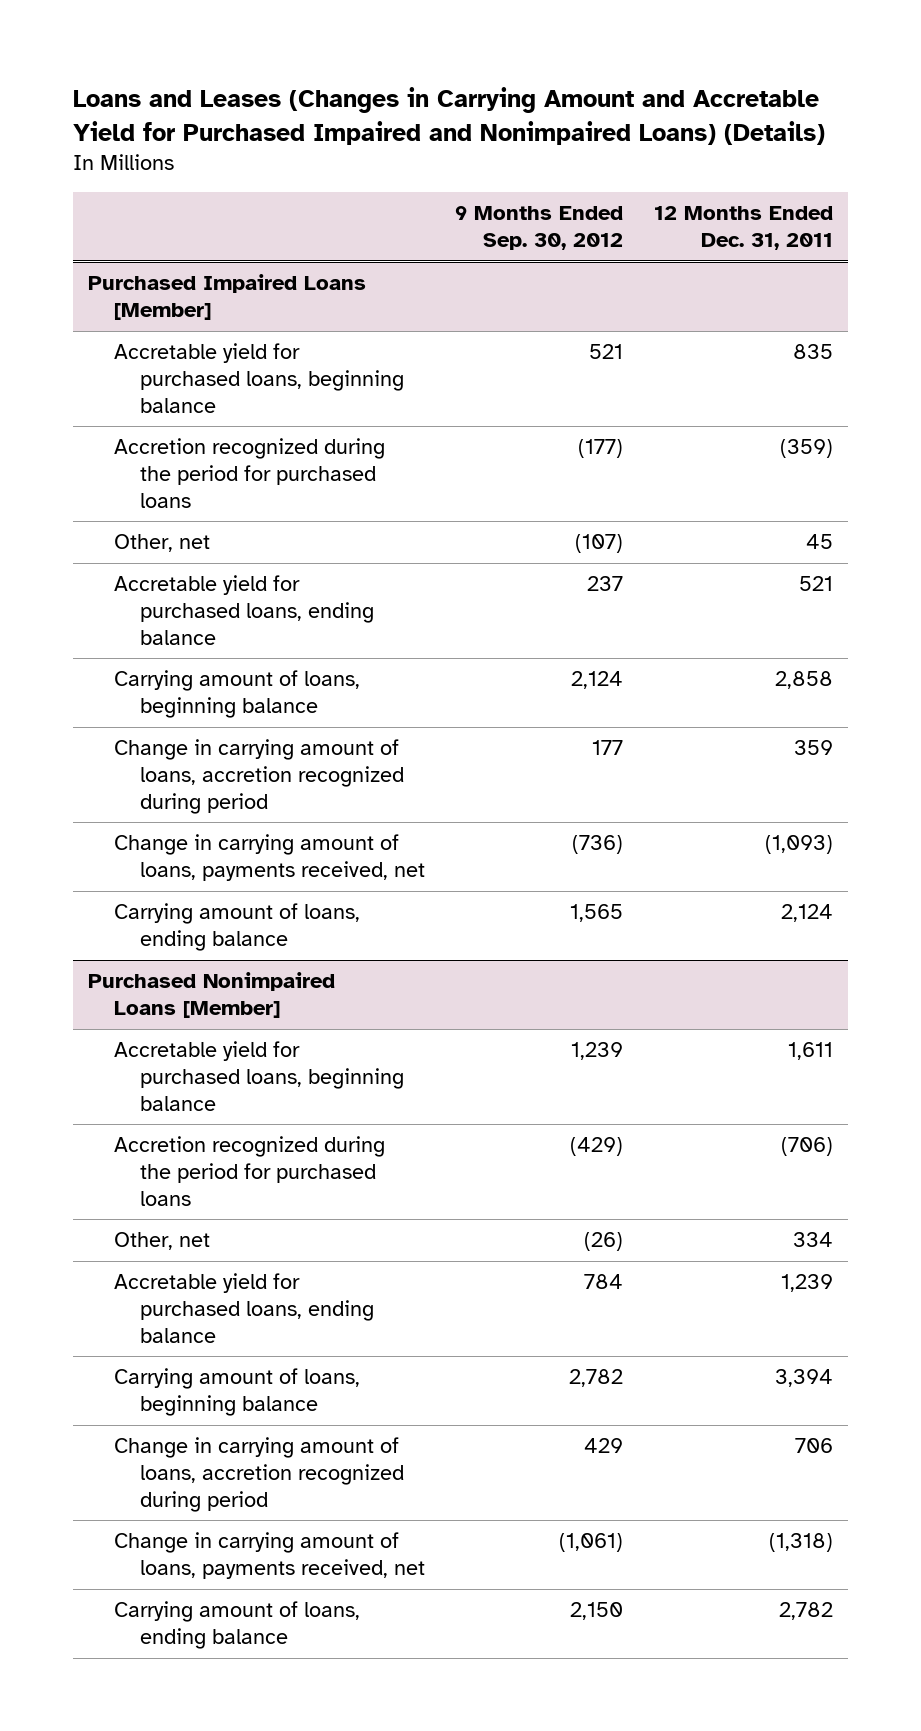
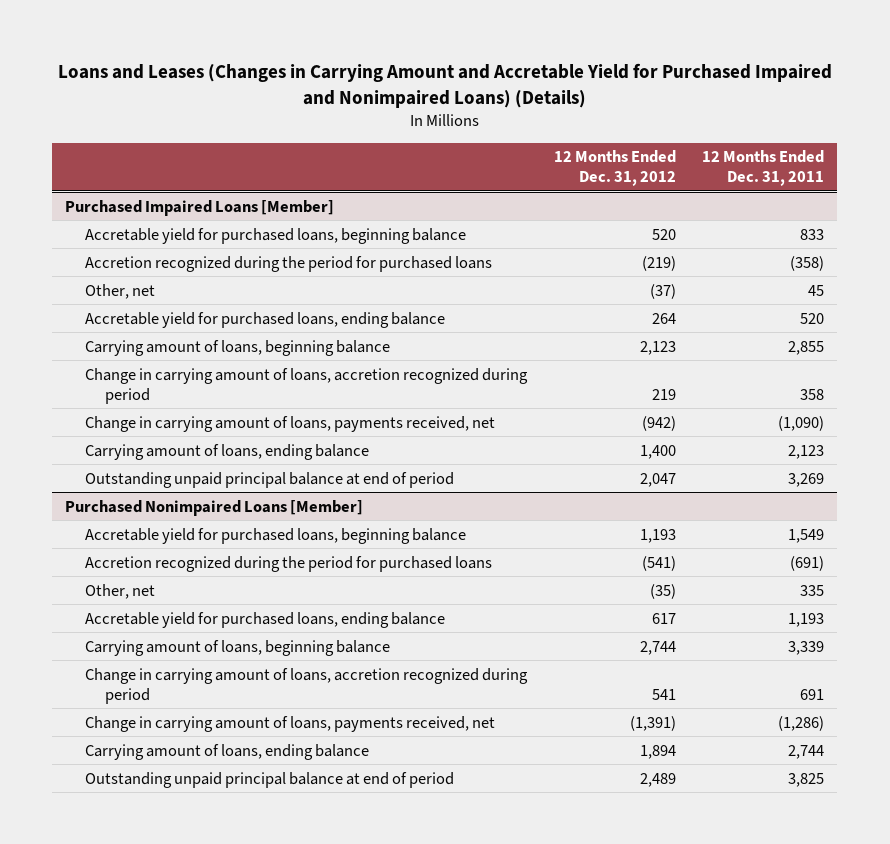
[455,206,624,251] 9 Months Ended Sep. 30, 2012 -> none
none -> [553,150,676,187] 12 Months Ended Dec. 31, 2012
[792,344,833,360] 835 -> [800,228,825,240] 833
[779,439,833,459] (359) -> [790,255,825,271] (358)
[798,576,833,592] 521 -> [800,312,825,324] 520
[774,671,833,690] 2,858 -> [788,340,825,355] 2,855
[793,740,833,756] 359 -> [800,388,825,400] 358
[764,835,833,855] (1,093) -> [778,415,825,431] (1,090)
[780,904,833,923] 2,124 -> [788,444,825,459] 2,123
none -> [85,471,455,488] Outstanding unpaid principal balance at end of period
[787,1042,833,1061] 1,611 -> [788,528,825,543] 1,549
[780,1137,833,1157] (706) -> [790,555,825,571] (691)
[792,1232,833,1248] 334 -> [800,584,825,596] 335
[780,1274,833,1293] 1,239 -> [788,612,825,627] 1,193
[774,1369,833,1388] 3,394 -> [788,640,825,655] 3,339
[794,1438,833,1454] 706 -> [800,688,825,700] 691
[768,1533,833,1553] (1,318) -> [778,715,825,731] (1,286)
[778,1602,833,1621] 2,782 -> [788,744,825,759] 2,744
none -> [85,771,455,788] Outstanding unpaid principal balance at end of period

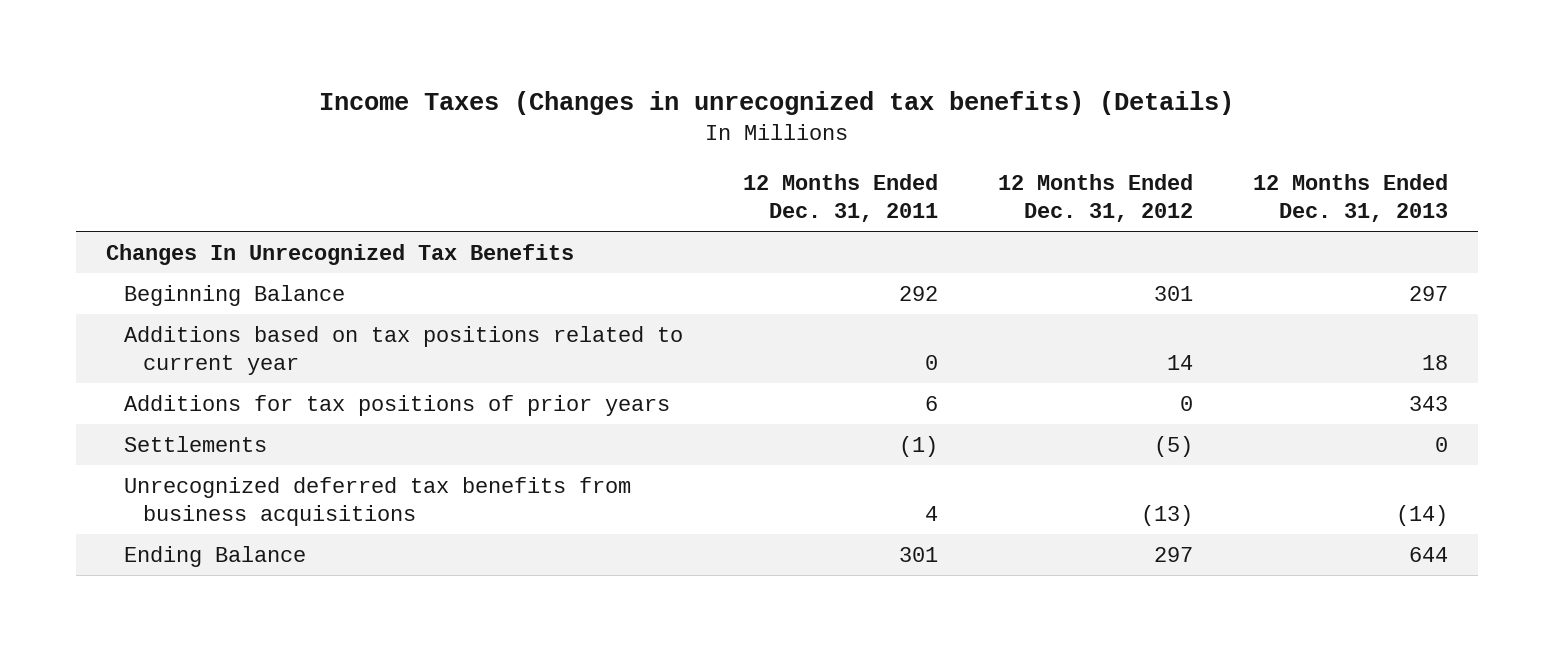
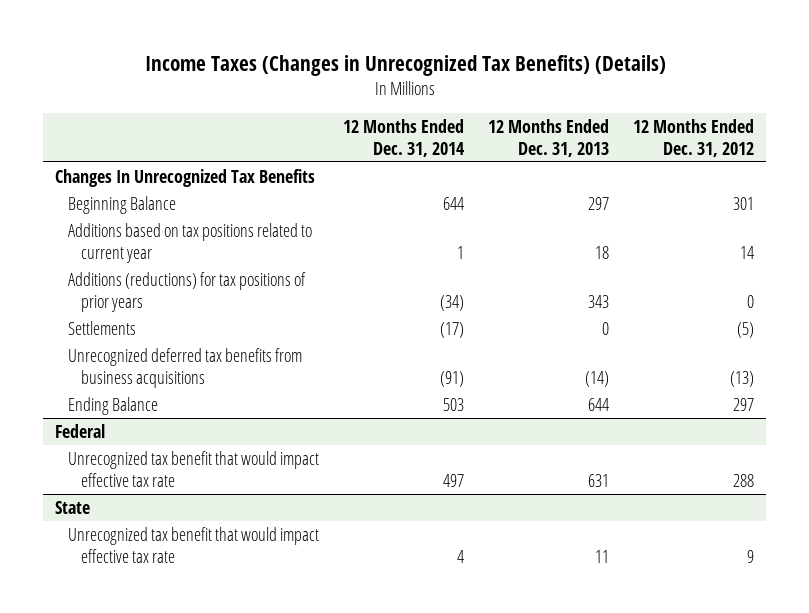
[319,91,1235,116] Income Taxes (Changes in unrecognized tax benefits) (Details) -> [144,54,666,76] Income Taxes (Changes in Unrecognized Tax Benefits) (Details)
[743,174,939,222] 12 Months Ended Dec. 31, 2011 -> none
none -> [342,118,465,157] 12 Months Ended Dec. 31, 2014
[124,394,671,416] Additions for tax positions of prior years -> [67,271,306,312] Additions (reductions) for tax positions of prior years
none -> [54,423,105,438] Federal
none -> [67,450,319,487] Unrecognized tax benefit that would impact effective tax rate
none -> [54,500,90,514] State
none -> [67,526,319,563] Unrecognized tax benefit that would impact effective tax rate

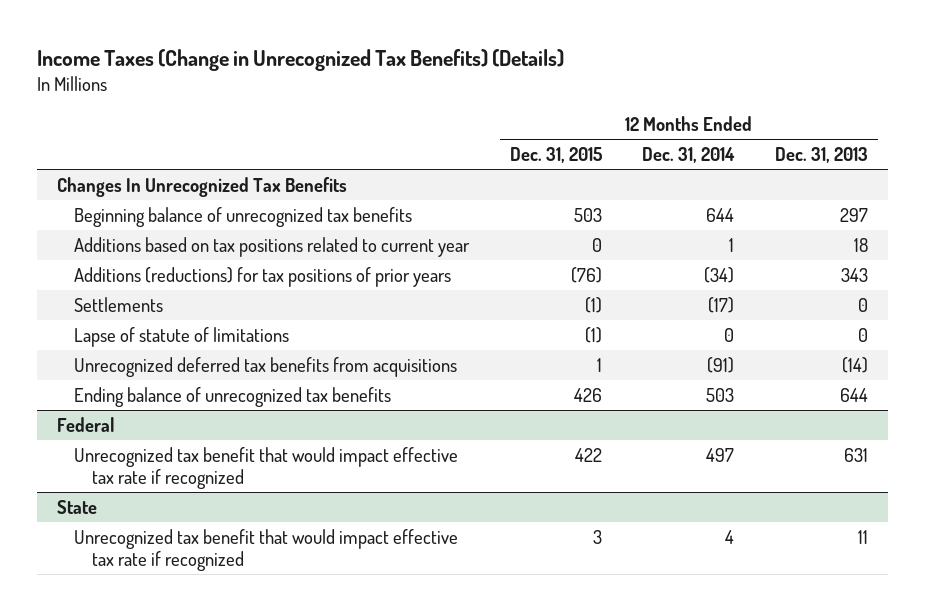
[144,54,666,76] Income Taxes (Changes in Unrecognized Tax Benefits) (Details) -> [36,48,564,71] Income Taxes (Change in Unrecognized Tax Benefits) (Details)
[633,118,755,157] 12 Months Ended Dec. 31, 2012 -> none
none -> [509,147,602,164] Dec. 31, 2015
[67,195,176,214] Beginning Balance -> [74,206,413,227] Beginning balance of unrecognized tax benefits
none -> [74,326,290,347] Lapse of statute of limitations
[67,347,302,388] Unrecognized deferred tax benefits from business acquisitions -> [74,356,458,377] Unrecognized deferred tax benefits from acquisitions
[67,396,158,415] Ending Balance -> [74,386,392,407] Ending balance of unrecognized tax benefits
[67,450,319,487] Unrecognized tax benefit that would impact effective tax rate -> [74,446,459,489] Unrecognized tax benefit that would impact effective tax rate if recognized
[67,526,319,563] Unrecognized tax benefit that would impact effective tax rate -> [74,528,459,571] Unrecognized tax benefit that would impact effective tax rate if recognized

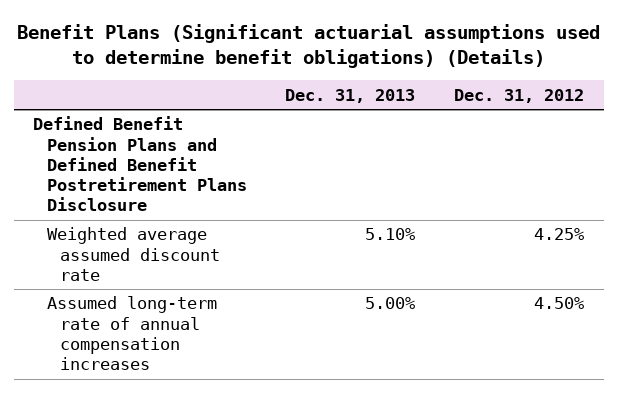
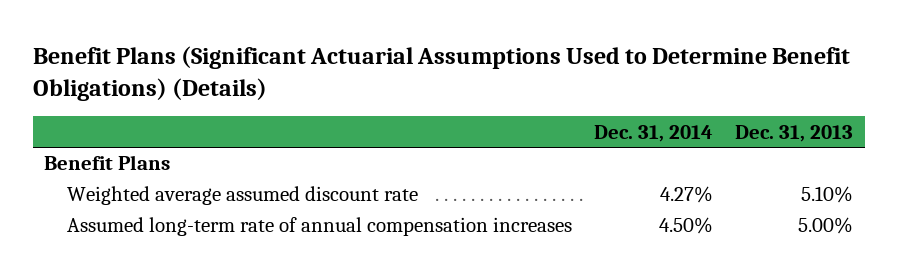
[16,23,600,69] Benefit Plans (Significant actuarial assumptions used to determine benefit obligations) (Details) -> [32,46,850,101] Benefit Plans (Significant Actuarial Assumptions Used to Determine Benefit Obligations) (Details)
[454,88,585,103] Dec. 31, 2012 -> none
none -> [594,124,714,142] Dec. 31, 2014
[33,116,247,212] Defined Benefit Pension Plans and Defined Benefit Postretirement Plans Disclosure -> [43,155,170,171] Benefit Plans

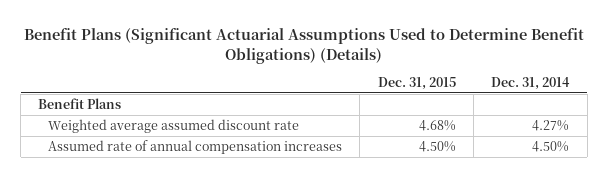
[735,124,854,142] Dec. 31, 2013 -> none
none -> [377,77,456,91] Dec. 31, 2015
[67,217,573,237] Assumed long-term rate of annual compensation increases -> [47,139,342,154] Assumed rate of annual compensation increases

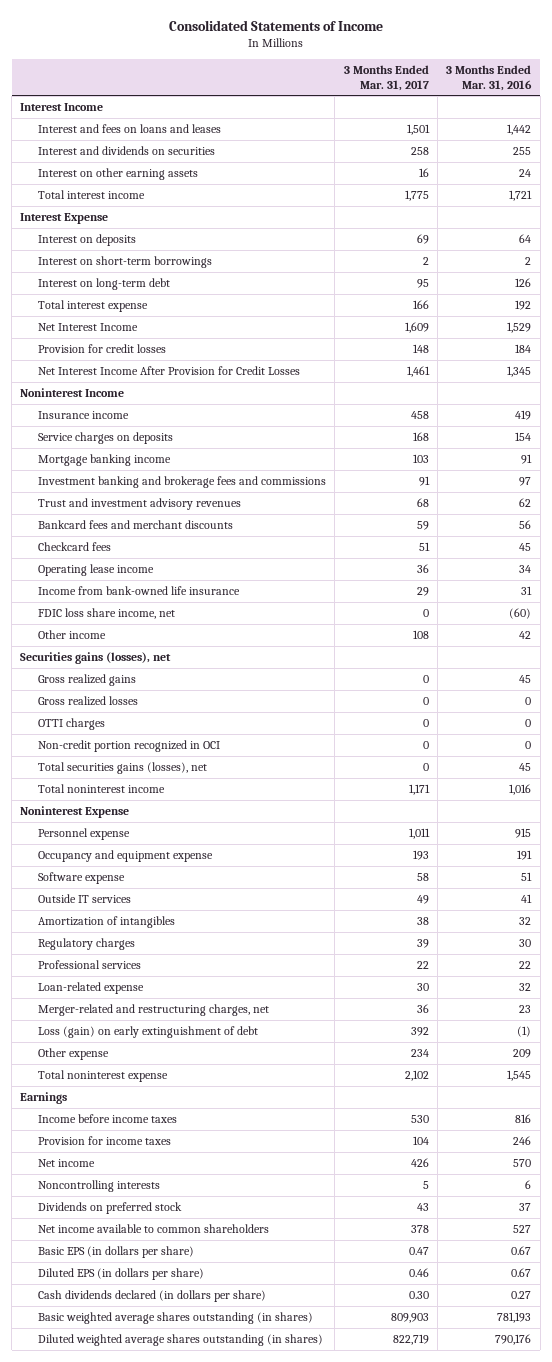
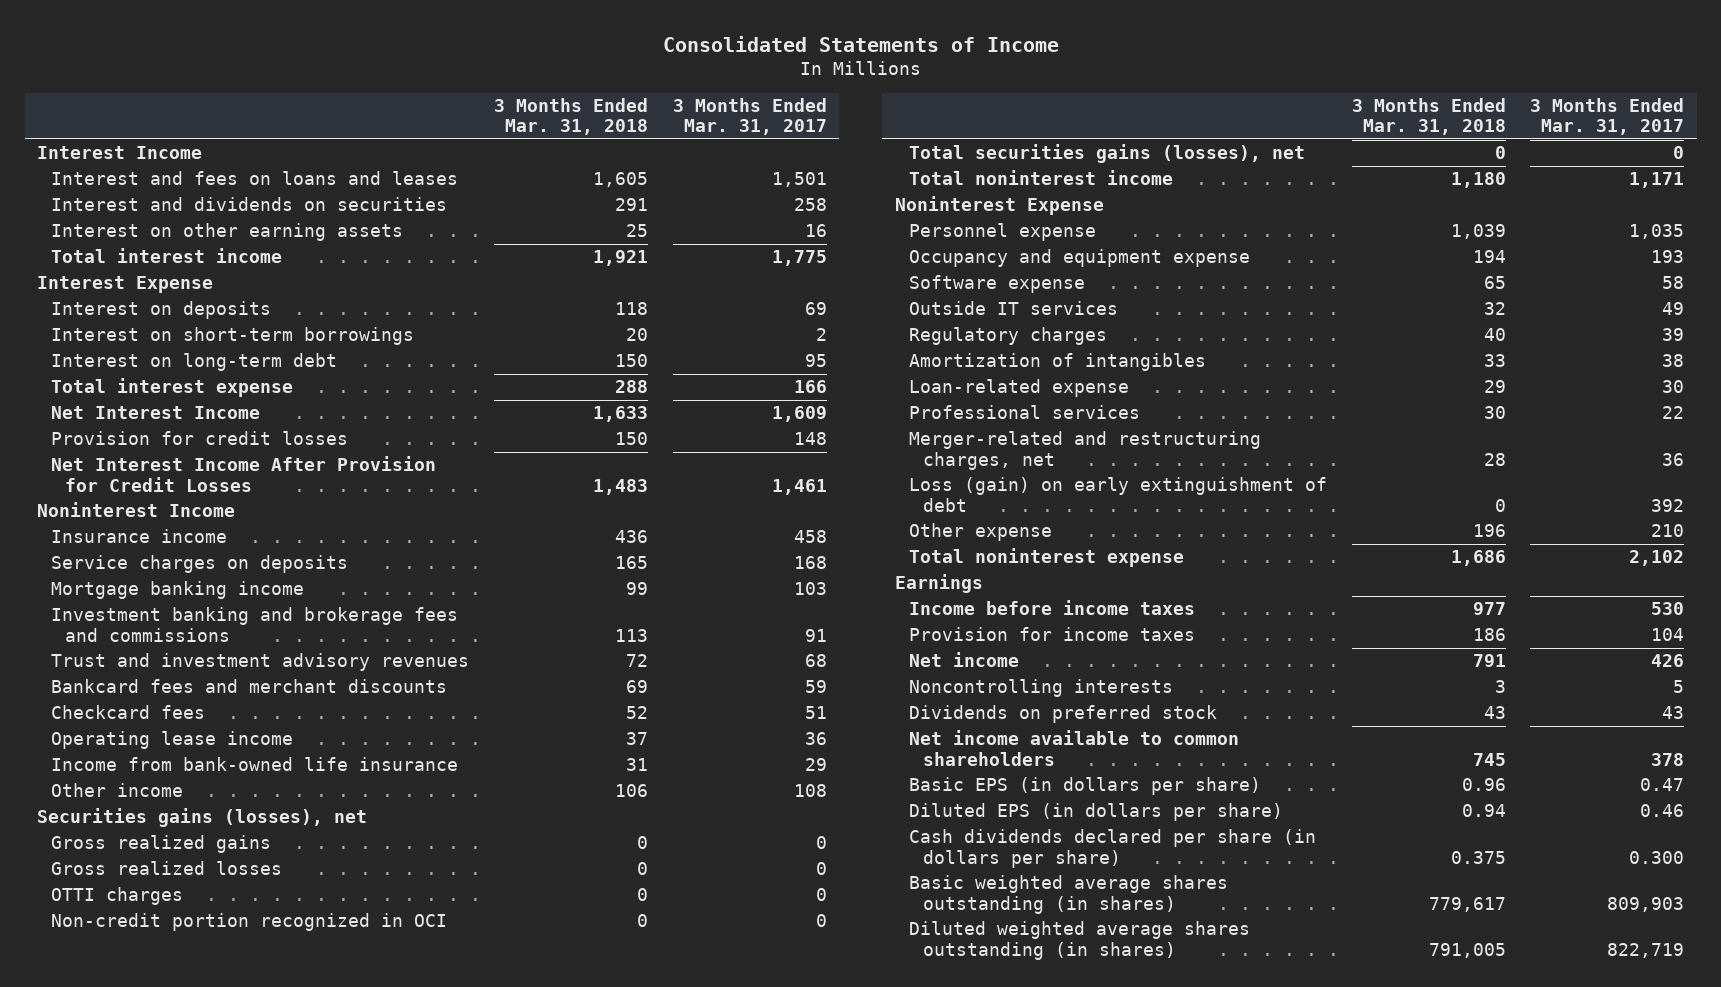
[446,65,533,91] 3 Months Ended Mar. 31, 2016 -> none
none -> [493,97,648,136] 3 Months Ended Mar. 31, 2018
[38,608,176,620] FDIC loss share income, net -> none
[408,828,430,840] 1,011 -> [1629,224,1685,240] 1,035
[38,916,176,929] Amortization of intangibles -> [908,353,1206,372] Amortization of intangibles
[38,960,142,970] Professional services -> [908,405,1140,420] Professional services
[410,1049,429,1058] 234 -> [1651,524,1685,538] 210
[38,1290,267,1303] Cash dividends declared (in dollars per share) -> [908,829,1316,868] Cash dividends declared per share (in dollars per share)
[408,1291,429,1300] 0.30 -> [1629,850,1685,864] 0.300

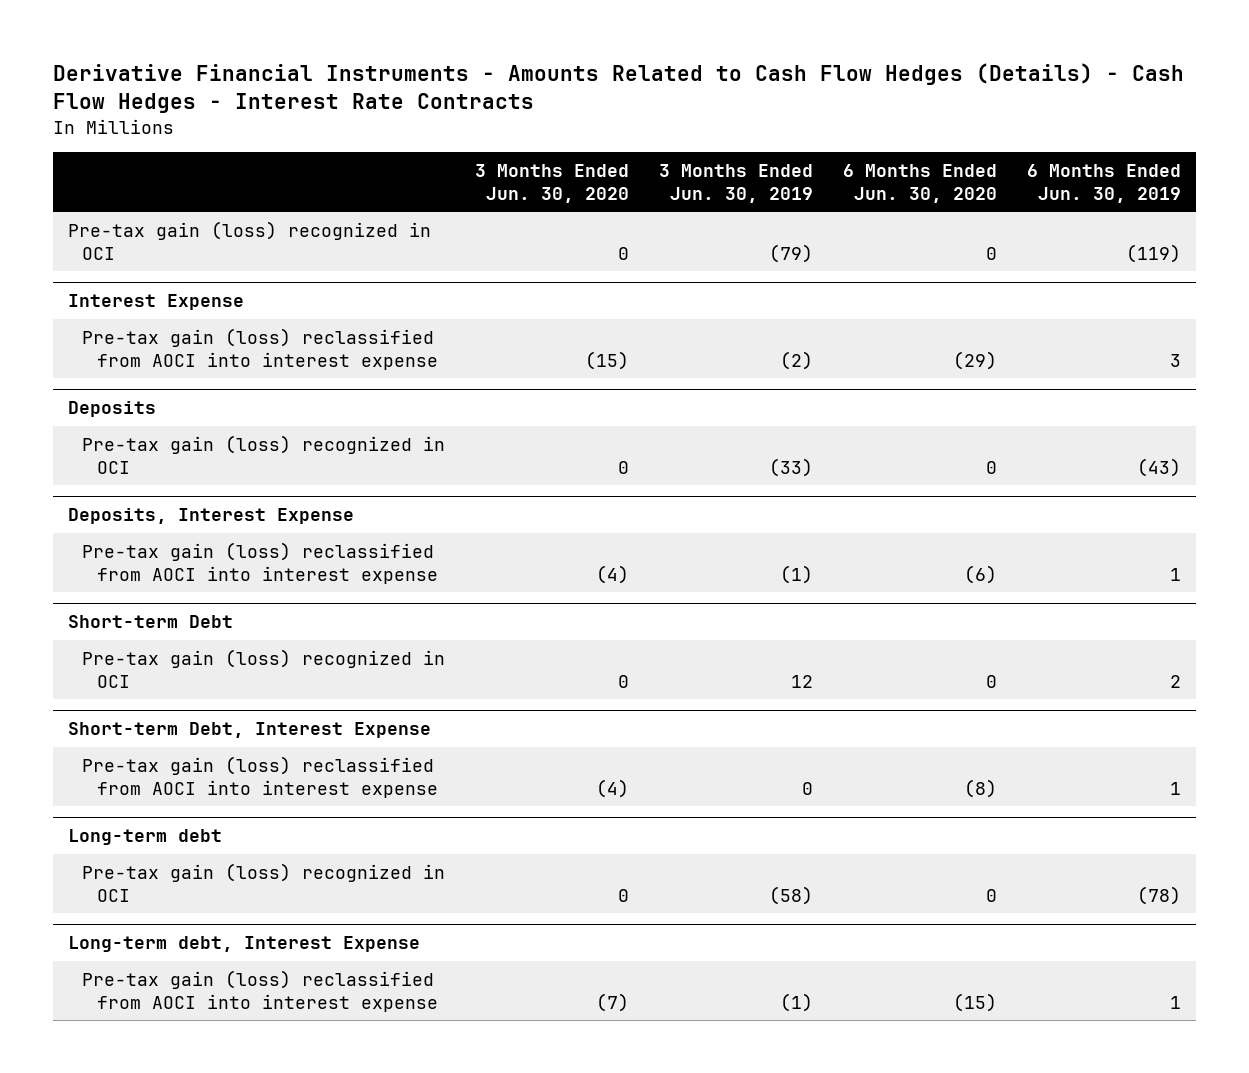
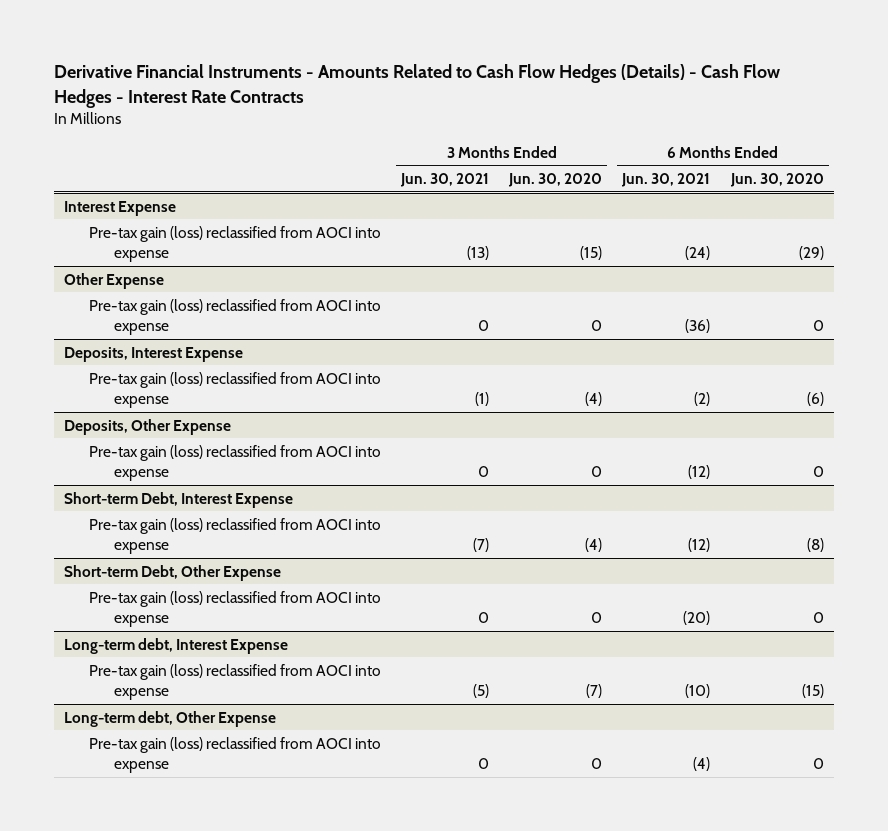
[659,163,814,203] 3 Months Ended Jun. 30, 2019 -> none
[1027,163,1182,203] 6 Months Ended Jun. 30, 2019 -> none
none -> [400,173,490,188] Jun. 30, 2021
none -> [621,173,711,188] Jun. 30, 2021
[67,220,431,260] Pre-tax gain (loss) recognized in OCI -> none
[82,434,446,474] Pre-tax gain (loss) recognized in OCI -> none
[82,327,438,370] Pre-tax gain (loss) reclassified from AOCI into interest expense -> [88,225,381,262] Pre-tax gain (loss) reclassified from AOCI into expense
[67,401,156,418] Deposits -> [64,272,165,289] Other Expense
none -> [88,298,381,335] Pre-tax gain (loss) reclassified from AOCI into expense
[67,615,233,629] Short-term Debt -> none
[82,648,446,688] Pre-tax gain (loss) recognized in OCI -> none
[82,541,438,584] Pre-tax gain (loss) reclassified from AOCI into interest expense -> [88,371,381,408] Pre-tax gain (loss) reclassified from AOCI into expense
none -> [64,418,232,435] Deposits, Other Expense
none -> [88,444,381,481] Pre-tax gain (loss) reclassified from AOCI into expense
[67,829,222,846] Long-term debt -> none
[82,862,446,902] Pre-tax gain (loss) recognized in OCI -> none
[82,755,438,798] Pre-tax gain (loss) reclassified from AOCI into interest expense -> [88,517,381,554] Pre-tax gain (loss) reclassified from AOCI into expense
none -> [64,564,282,581] Short-term Debt, Other Expense
none -> [88,590,381,627] Pre-tax gain (loss) reclassified from AOCI into expense
[82,969,438,1012] Pre-tax gain (loss) reclassified from AOCI into interest expense -> [88,663,381,700] Pre-tax gain (loss) reclassified from AOCI into expense
none -> [64,710,277,727] Long-term debt, Other Expense
none -> [88,736,381,773] Pre-tax gain (loss) reclassified from AOCI into expense

